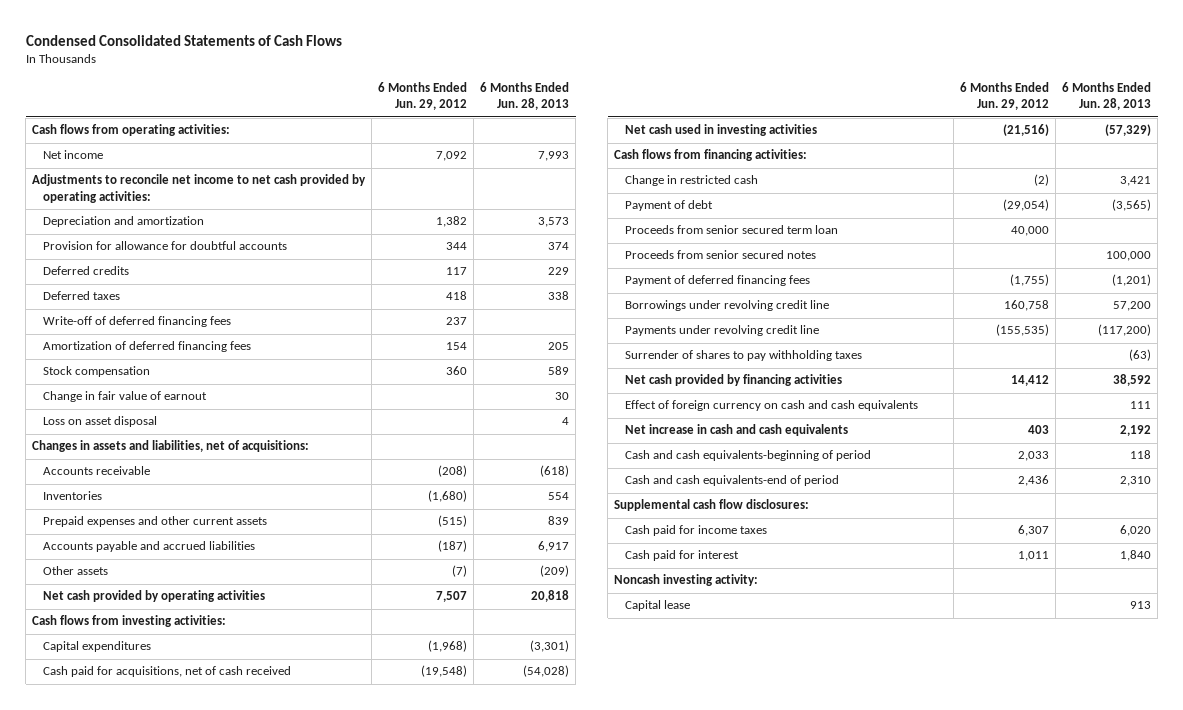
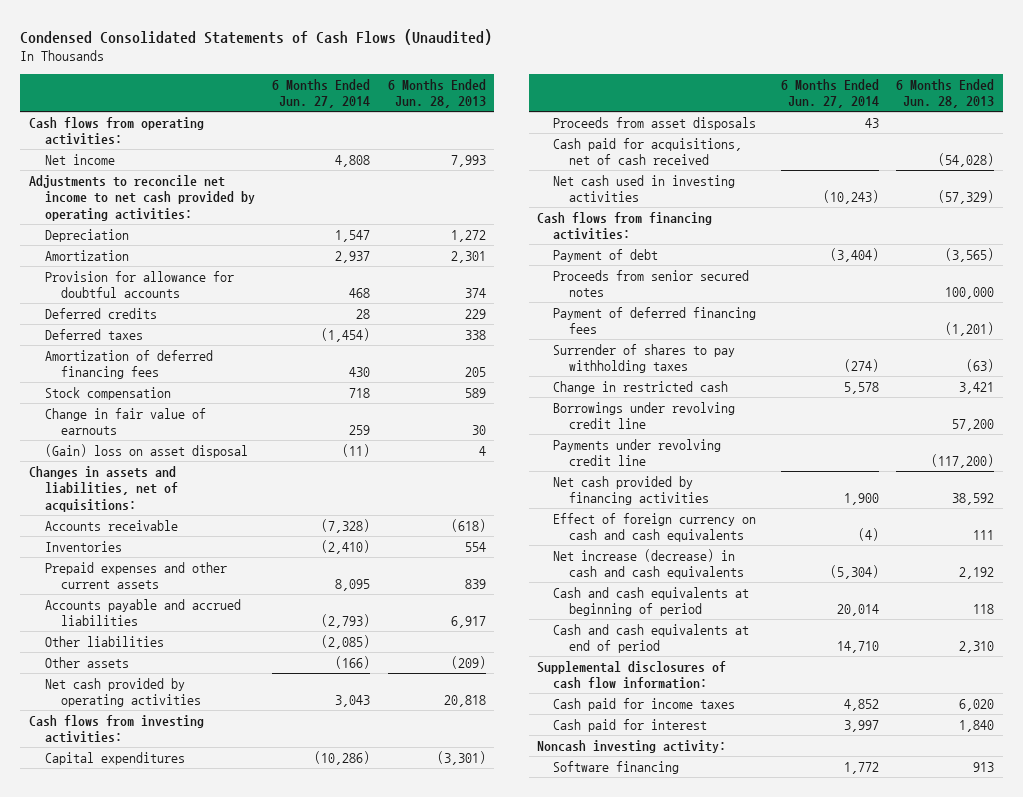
[25,34,342,46] Condensed Consolidated Statements of Cash Flows -> [20,28,493,45] Condensed Consolidated Statements of Cash Flows (Unaudited)
[378,81,468,111] 6 Months Ended Jun. 29, 2012 -> none
none -> [272,78,371,108] 6 Months Ended Jun. 27, 2014
[43,216,205,228] Depreciation and amortization -> none
none -> [44,228,129,242] Depreciation
none -> [44,249,129,261] Amortization
[43,316,232,328] Write-off of deferred financing fees -> none
[43,391,208,403] Change in fair value of earnout -> [44,407,206,436] Change in fair value of earnouts
[43,416,158,428] Loss on asset disposal -> [44,443,248,458] (Gain) loss on asset disposal
none -> [44,635,164,647] Other liabilities
none -> [553,116,757,130] Proceeds from asset disposals
[625,225,839,235] Proceeds from senior secured term loan -> none
[625,350,863,362] Surrender of shares to pay withholding taxes -> [553,343,736,374] Surrender of shares to pay withholding taxes
[625,175,759,187] Change in restricted cash -> [553,380,729,394] Change in restricted cash
[625,424,849,437] Net increase in cash and cash equivalents -> [553,548,745,580] Net increase (decrease) in cash and cash equivalents
[625,450,872,462] Cash and cash equivalents-beginning of period -> [553,586,750,617] Cash and cash equivalents at beginning of period
[625,475,840,487] Cash and cash equivalents-end of period -> [553,623,750,654] Cash and cash equivalents at end of period
[614,499,810,512] Supplemental cash flow disclosures: -> [537,660,727,690] Supplemental disclosures of cash flow information:
[625,600,691,612] Capital lease -> [553,760,680,774] Software financing

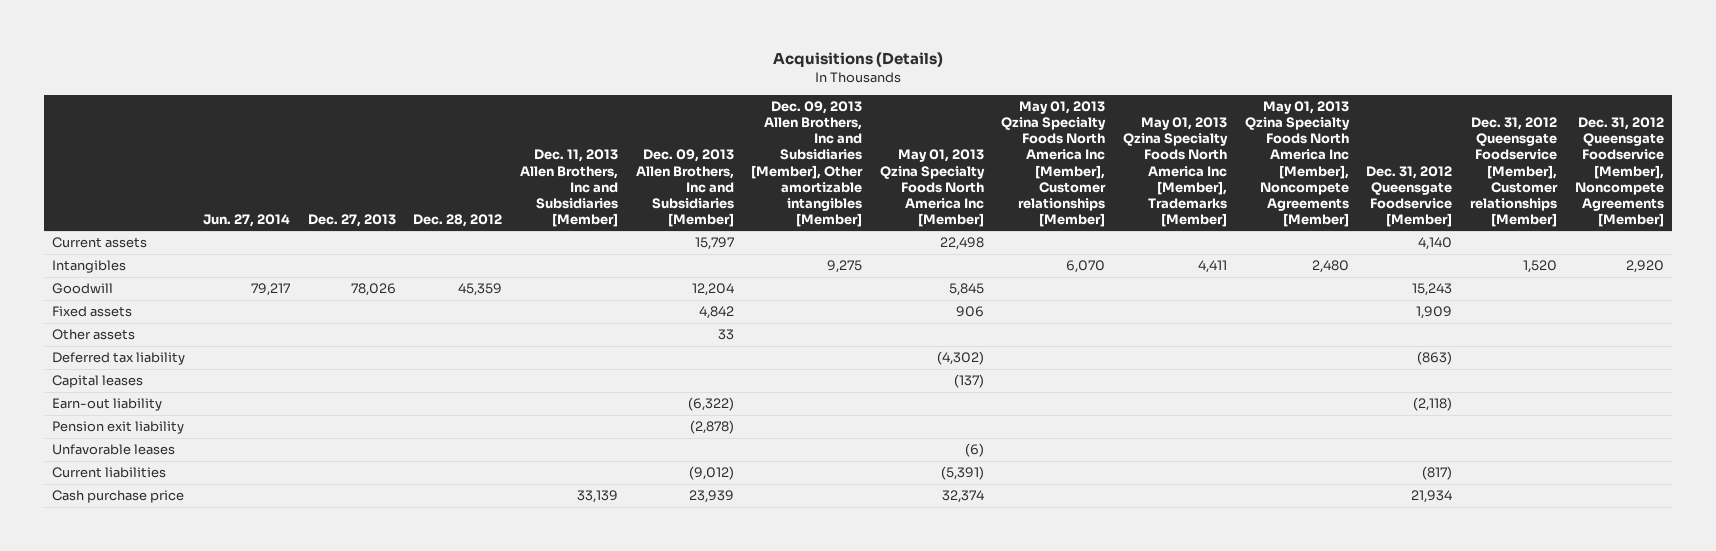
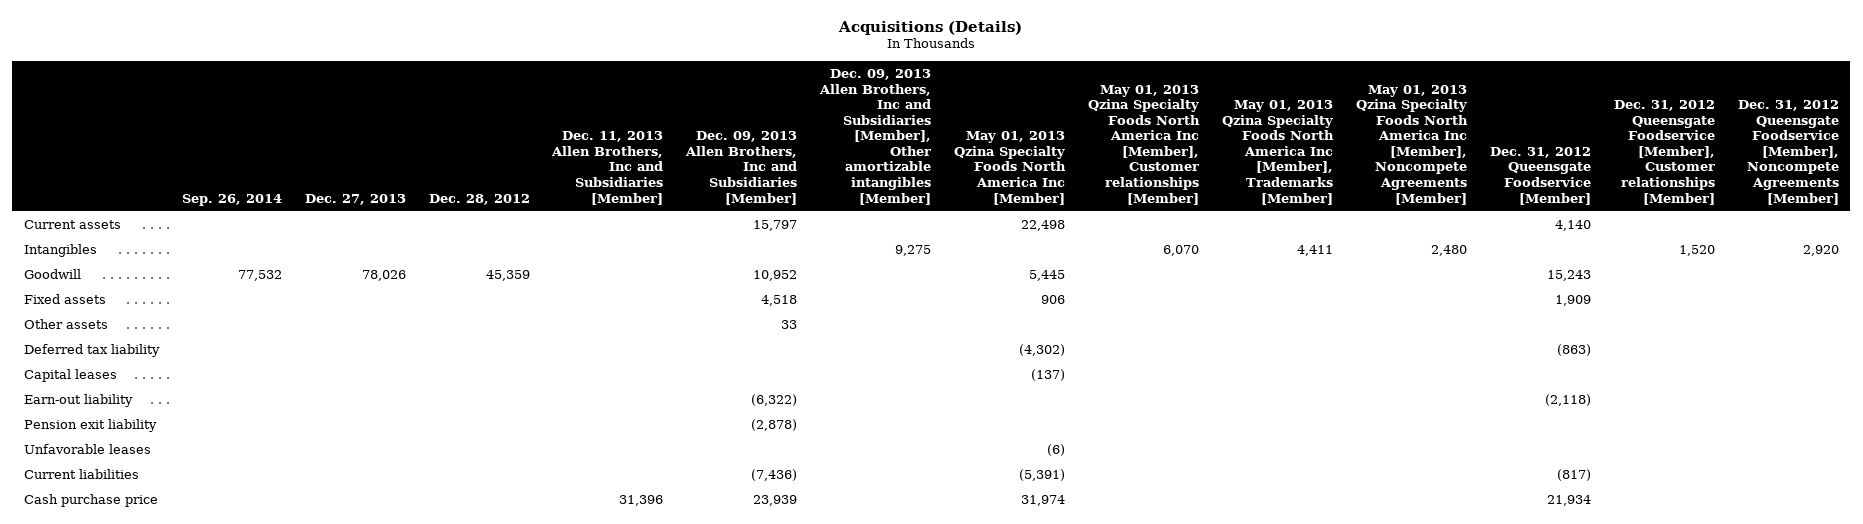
[203,213,291,227] Jun. 27, 2014 -> none
none -> [181,193,282,206] Sep. 26, 2014
[691,283,734,297] 12,204 -> [753,270,798,282] 10,952
[948,283,984,297] 5,845 -> [1029,270,1066,282] 5,445
[698,306,734,320] 4,842 -> [761,295,798,307] 4,518
[688,466,734,481] (9,012) -> [751,469,798,482] (7,436)
[576,490,618,504] 33,139 -> [619,495,664,507] 31,396
[941,490,984,504] 32,374 -> [1021,495,1066,507] 31,974

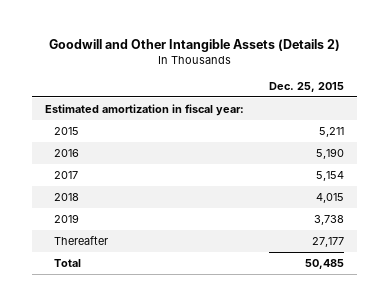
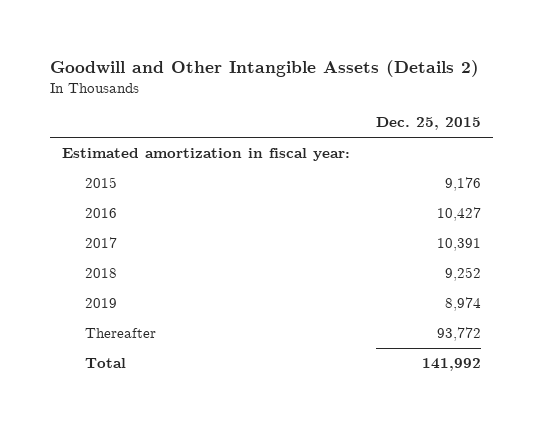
[319,126,345,137] 5,211 -> [444,176,481,191] 9,176
[316,147,345,159] 5,190 -> [436,206,481,221] 10,427
[316,170,345,181] 5,154 -> [436,237,481,251] 10,391
[316,192,345,203] 4,015 -> [444,266,481,281] 9,252
[314,214,345,225] 3,738 -> [444,296,481,311] 8,974
[312,236,345,247] 27,177 -> [436,326,481,341] 93,772
[305,258,345,269] 50,485 -> [421,357,481,371] 141,992

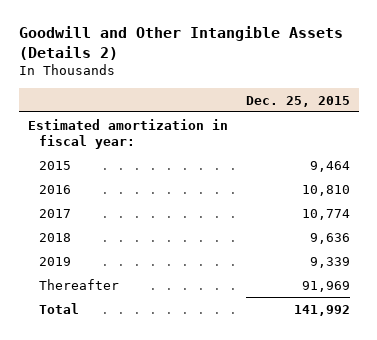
[444,176,481,191] 9,176 -> [309,160,350,172] 9,464
[436,206,481,221] 10,427 -> [301,184,350,196] 10,810
[436,237,481,251] 10,391 -> [301,208,350,220] 10,774
[444,266,481,281] 9,252 -> [309,232,350,244] 9,636
[444,296,481,311] 8,974 -> [309,256,350,268] 9,339
[436,326,481,341] 93,772 -> [301,280,350,292] 91,969

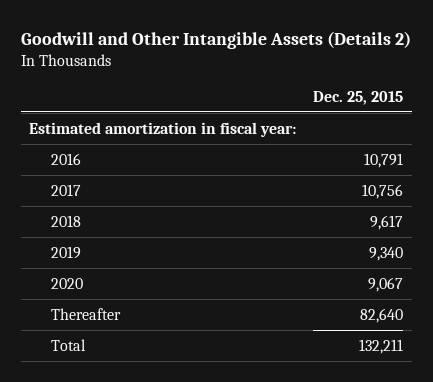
[38,160,71,170] 2015 -> none
[301,184,350,196] 10,810 -> [364,152,404,168] 10,791
[301,208,350,220] 10,774 -> [362,183,404,199] 10,756
[309,232,350,244] 9,636 -> [370,214,404,230] 9,617
[309,256,350,268] 9,339 -> [369,246,404,261] 9,340
none -> [51,277,84,289] 2020
[301,280,350,292] 91,969 -> [360,307,404,323] 82,640
[293,304,350,316] 141,992 -> [359,338,404,354] 132,211

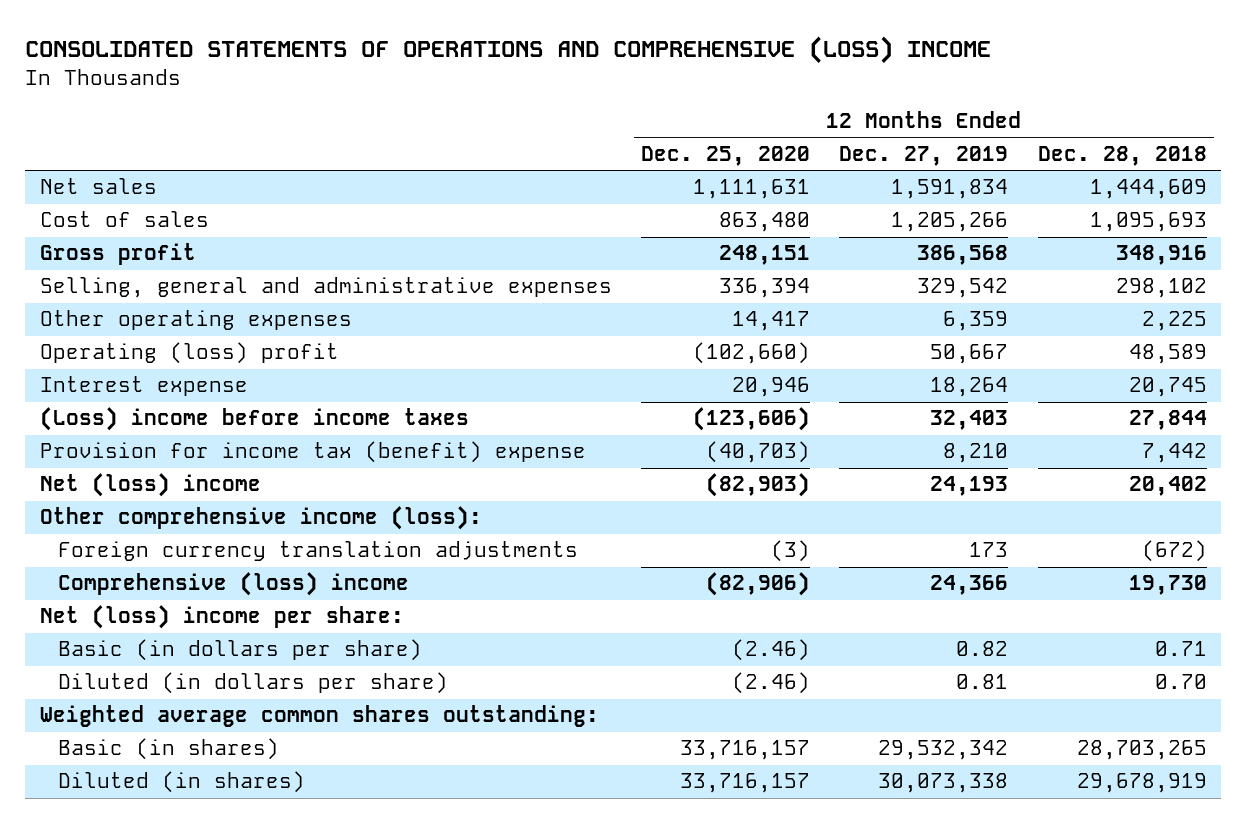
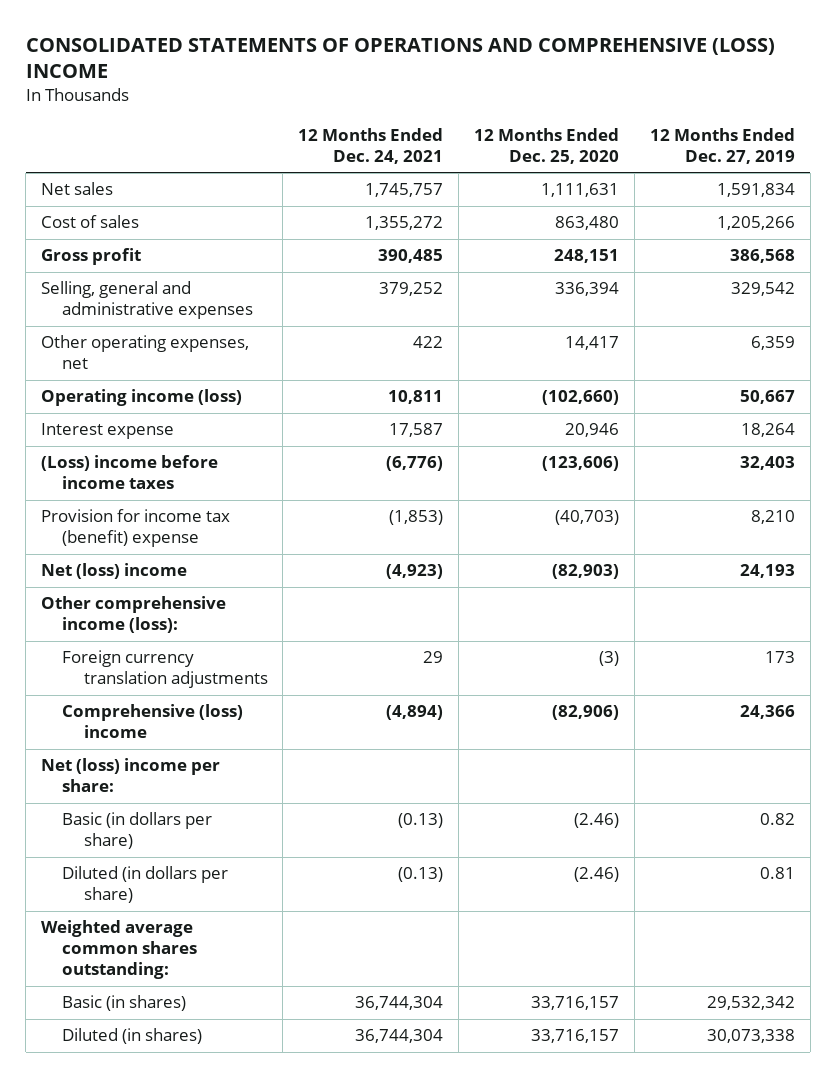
[1037,145,1207,166] Dec. 28, 2018 -> none
none -> [298,127,444,164] 12 Months Ended Dec. 24, 2021
[40,310,353,331] Other operating expenses -> [41,335,250,370] Other operating expenses, net
[40,342,340,365] Operating (loss) profit -> [41,389,243,407] Operating income (loss)

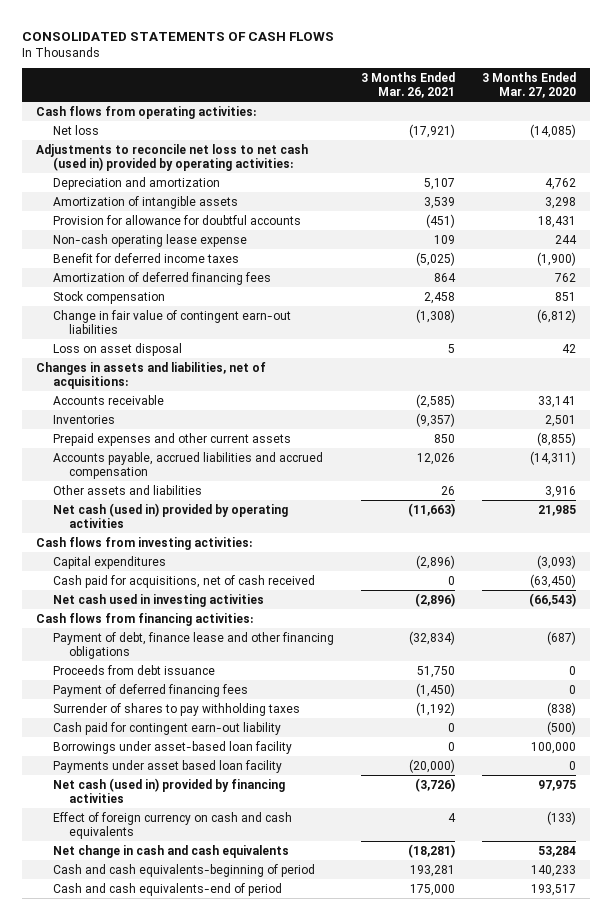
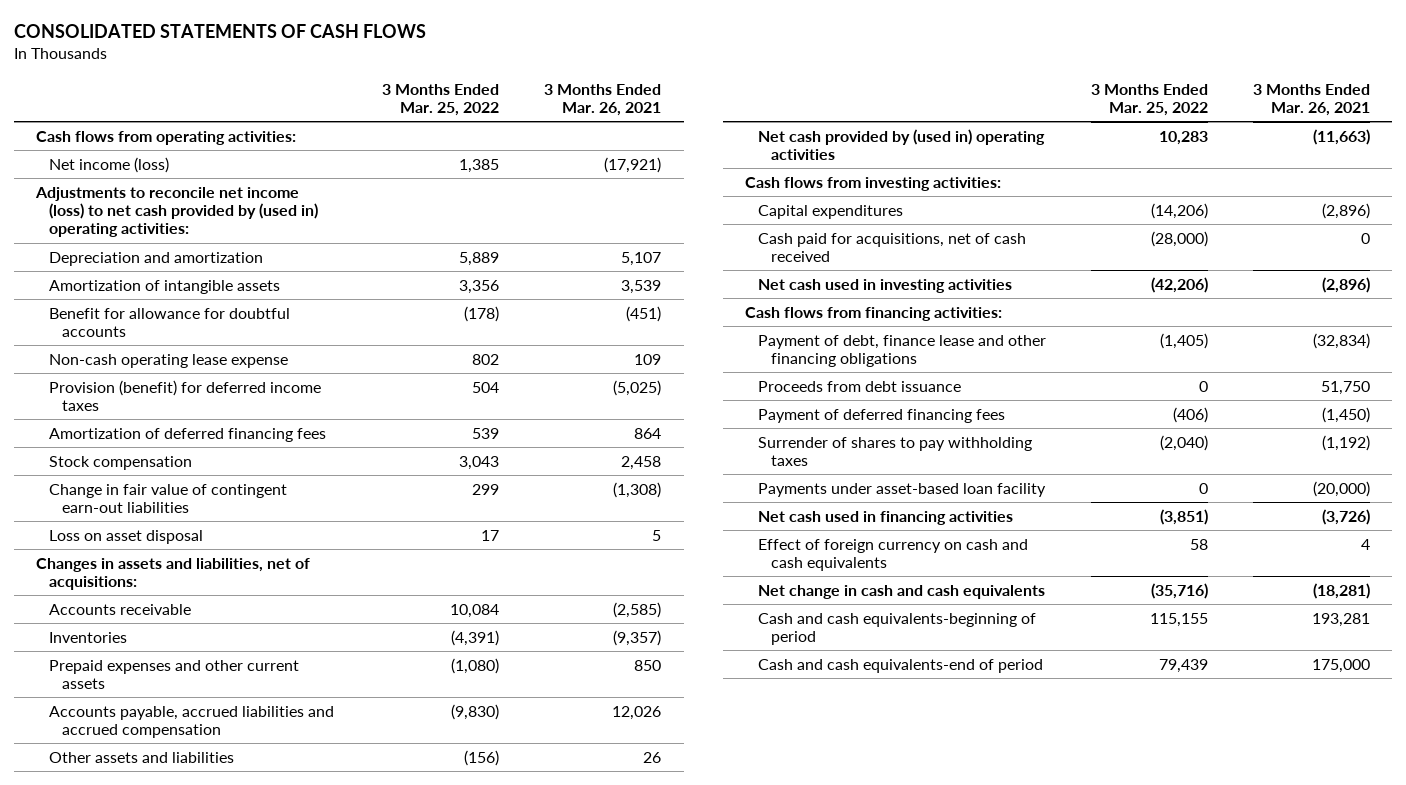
[481,71,576,98] 3 Months Ended Mar. 27, 2020 -> none
none -> [382,83,500,117] 3 Months Ended Mar. 25, 2022
[52,124,99,135] Net loss -> [49,156,170,173] Net income (loss)
[35,143,308,171] Adjustments to reconcile net loss to net cash (used in) provided by operating activities: -> [35,186,319,238] Adjustments to reconcile net income (loss) to net cash provided by (used in) operating activities:
[52,214,301,225] Provision for allowance for doubtful accounts -> [49,307,291,337] Benefit for allowance for doubtful accounts
[52,252,239,263] Benefit for deferred income taxes -> [49,379,322,411] Provision (benefit) for deferred income taxes
[52,502,288,528] Net cash (used in) provided by operating activities -> [758,128,1046,160] Net cash provided by (used in) operating activities
[52,721,281,735] Cash paid for contingent earn-out liability -> none
[52,740,292,754] Borrowings under asset-based loan facility -> none
[52,759,282,773] Payments under asset based loan facility -> [758,482,1047,497] Payments under asset-based loan facility
[52,777,285,803] Net cash (used in) provided by financing activities -> [758,510,1014,525] Net cash used in financing activities

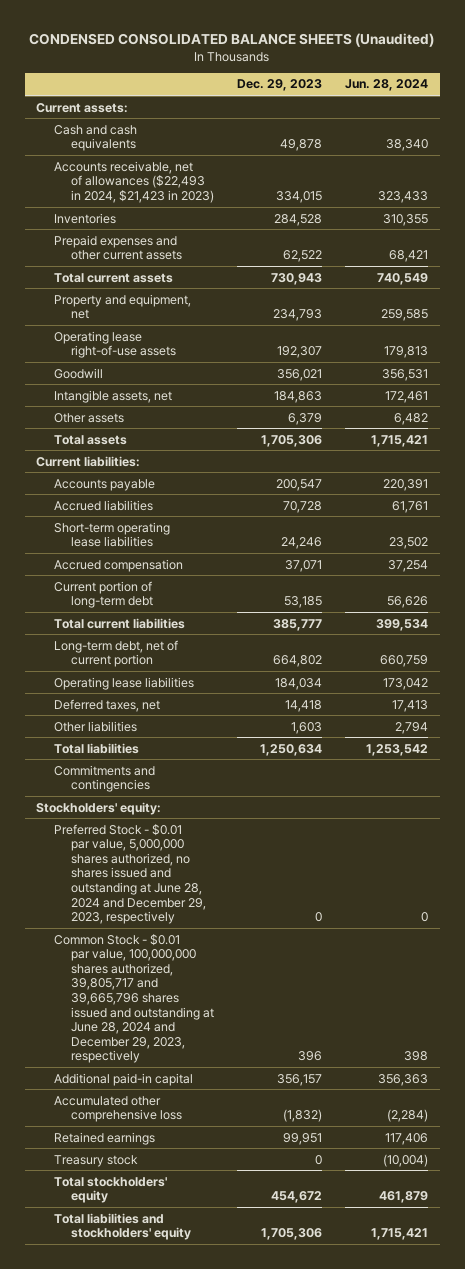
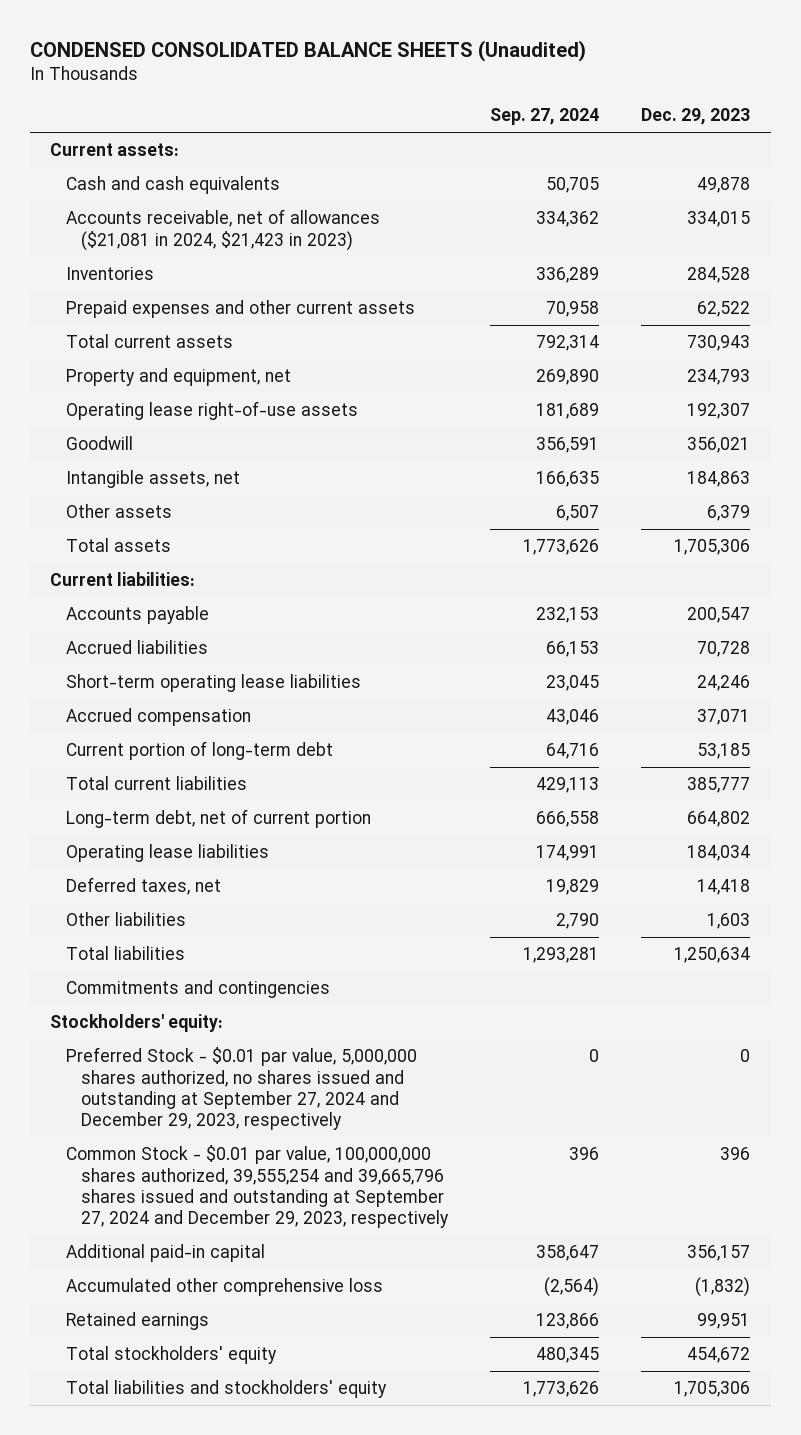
[345,79,429,92] Jun. 28, 2024 -> none
none -> [490,108,600,126] Sep. 27, 2024
[53,160,214,203] Accounts receivable, net of allowances ($22,493 in 2024, $21,423 in 2023) -> [65,209,380,251] Accounts receivable, net of allowances ($21,081 in 2024, $21,423 in 2023)
[53,823,206,925] Preferred Stock - $0.01 par value, 5,000,000 shares authorized, no shares issued and outstanding at June 28, 2024 and December 29, 2023, respectively -> [65,1047,417,1131] Preferred Stock - $0.01 par value, 5,000,000 shares authorized, no shares issued and outstanding at September 27, 2024 and December 29, 2023, respectively
[53,933,214,1064] Common Stock - $0.01 par value, 100,000,000 shares authorized, 39,805,717 and 39,665,796 shares issued and outstanding at June 28, 2024 and December 29, 2023, respectively -> [65,1145,450,1229] Common Stock - $0.01 par value, 100,000,000 shares authorized, 39,555,254 and 39,665,796 shares issued and outstanding at September 27, 2024 and December 29, 2023, respectively
[53,1154,138,1167] Treasury stock -> none

